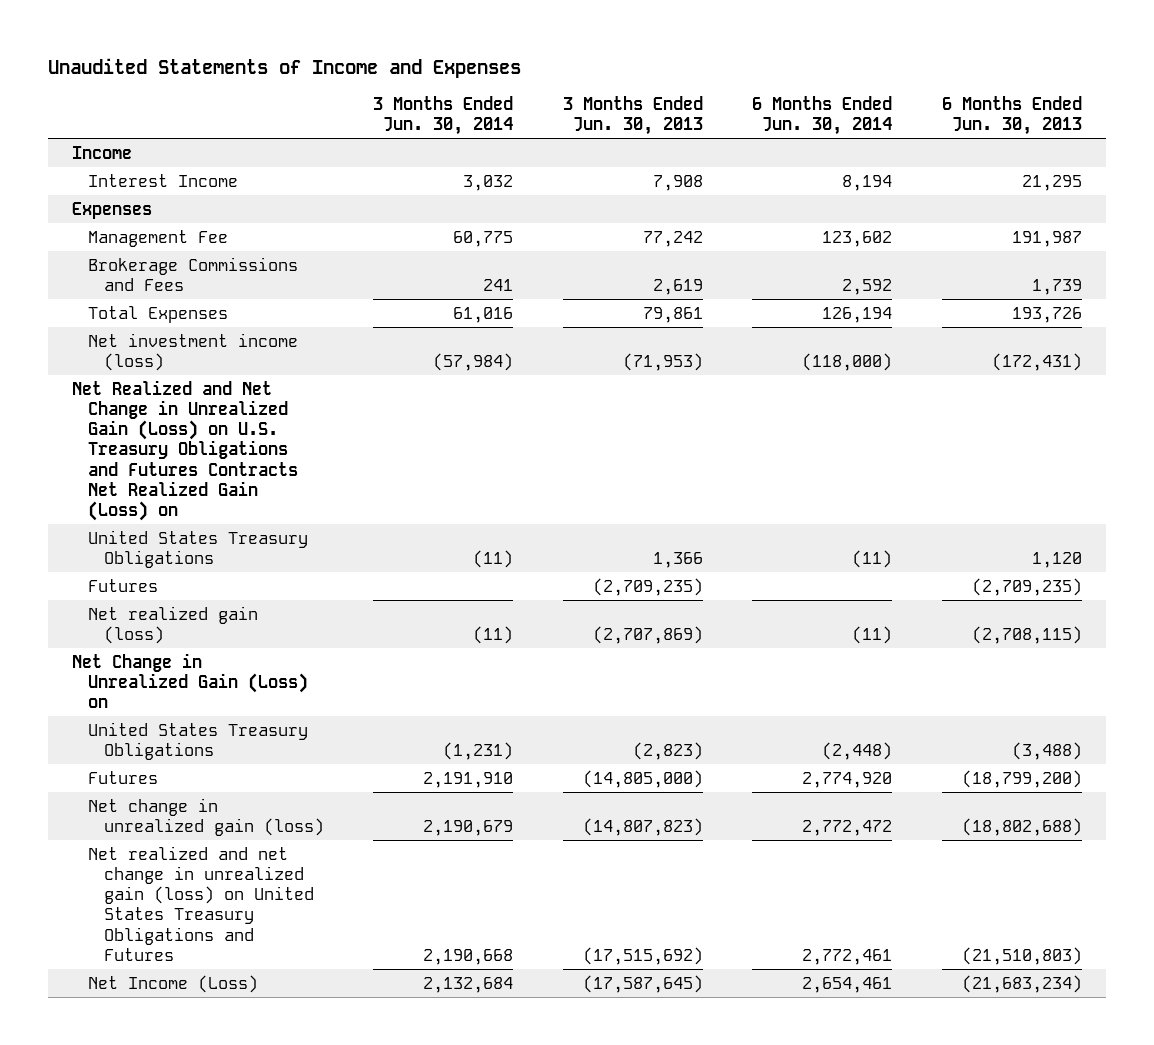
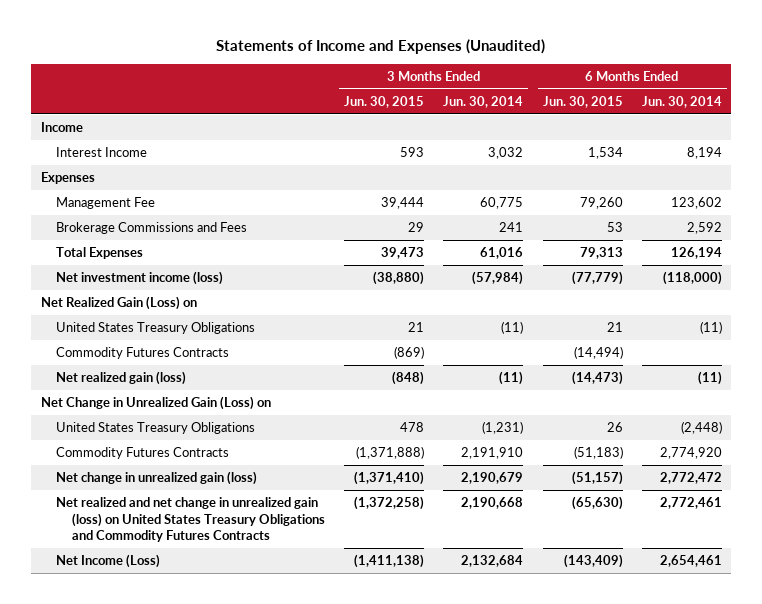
[47,57,521,78] Unaudited Statements of Income and Expenses -> [216,38,546,54] Statements of Income and Expenses (Unaudited)
[562,95,703,136] 3 Months Ended Jun. 30, 2013 -> none
[941,95,1082,136] 6 Months Ended Jun. 30, 2013 -> none
none -> [344,95,425,108] Jun. 30, 2015
none -> [542,95,623,108] Jun. 30, 2015
[72,379,299,522] Net Realized and Net Change in Unrealized Gain (Loss) on U.S. Treasury Obligations and Futures Contracts Net Realized Gain (Loss) on -> [40,296,197,311] Net Realized Gain (Loss) on
[88,578,159,592] Futures -> [56,347,230,360] Commodity Futures Contracts
[88,770,159,784] Futures -> [56,447,230,460] Commodity Futures Contracts
[88,845,314,962] Net realized and net change in unrealized gain (loss) on United States Treasury Obligations and Futures -> [56,497,325,543] Net realized and net change in unrealized gain (loss) on United States Treasury Obligations and Commodity Futures Contracts

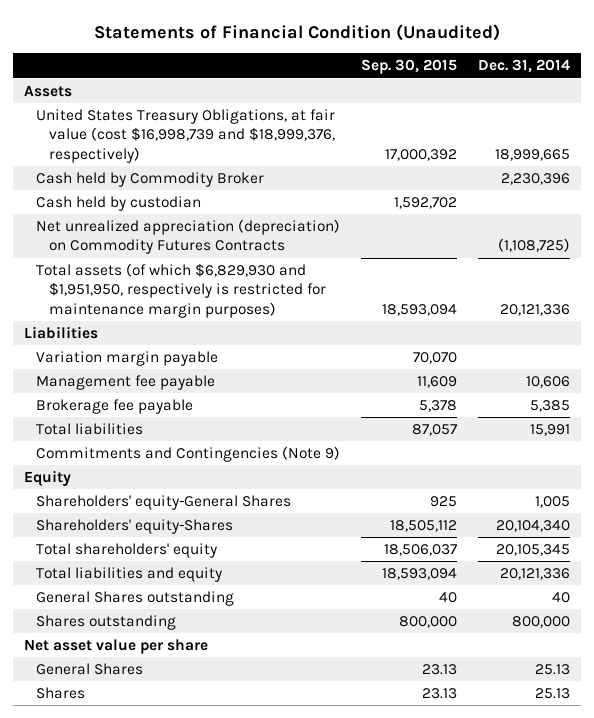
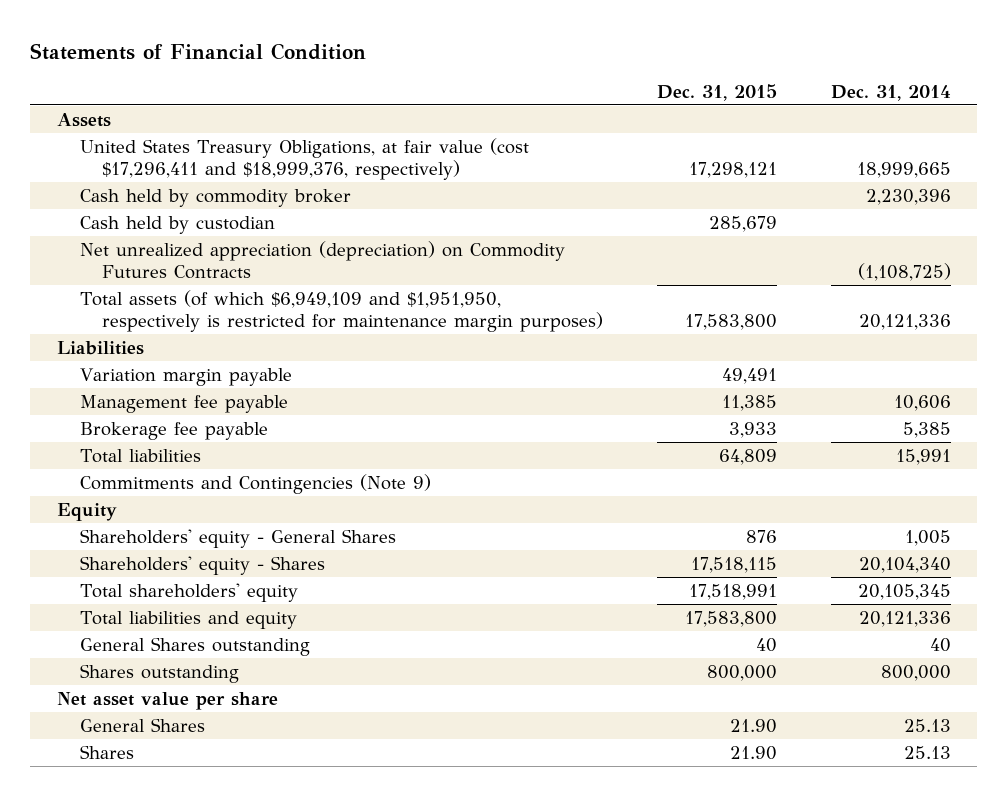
[94,23,501,41] Statements of Financial Condition (Unaudited) -> [30,43,367,61] Statements of Financial Condition
[361,59,458,75] Sep. 30, 2015 -> none
none -> [656,83,777,101] Dec. 31, 2015
[36,109,336,163] United States Treasury Obligations, at fair value (cost $16,998,739 and $18,999,376, respectively) -> [79,137,529,180] United States Treasury Obligations, at fair value (cost $17,296,411 and $18,999,376, respectively)
[36,172,265,188] Cash held by Commodity Broker -> [79,188,351,207] Cash held by commodity broker
[36,263,326,318] Total assets (of which $6,829,930 and $1,951,950, respectively is restricted for maintenance margin purposes) -> [79,289,604,332] Total assets (of which $6,949,109 and $1,951,950, respectively is restricted for maintenance margin purposes)
[36,495,292,511] Shareholders' equity-General Shares -> [79,528,396,548] Shareholders' equity - General Shares
[36,519,234,535] Shareholders' equity-Shares -> [79,555,325,575] Shareholders' equity - Shares

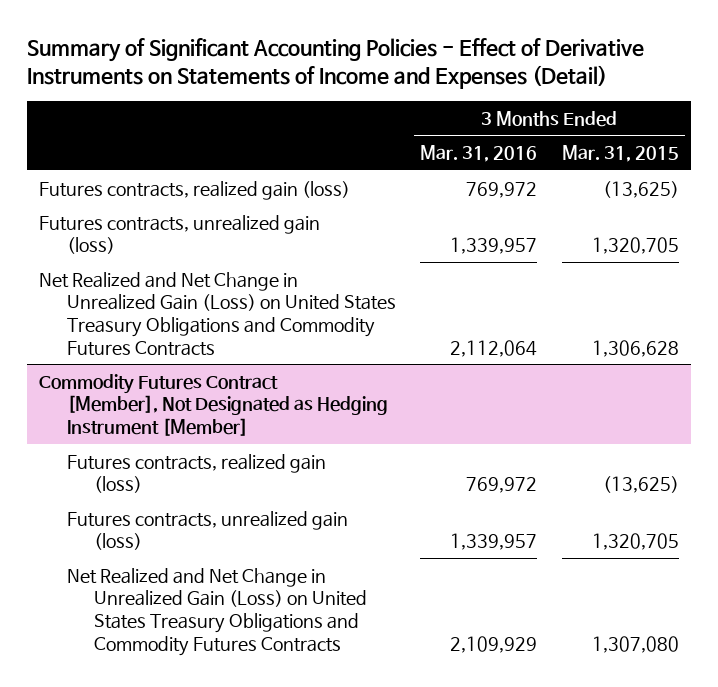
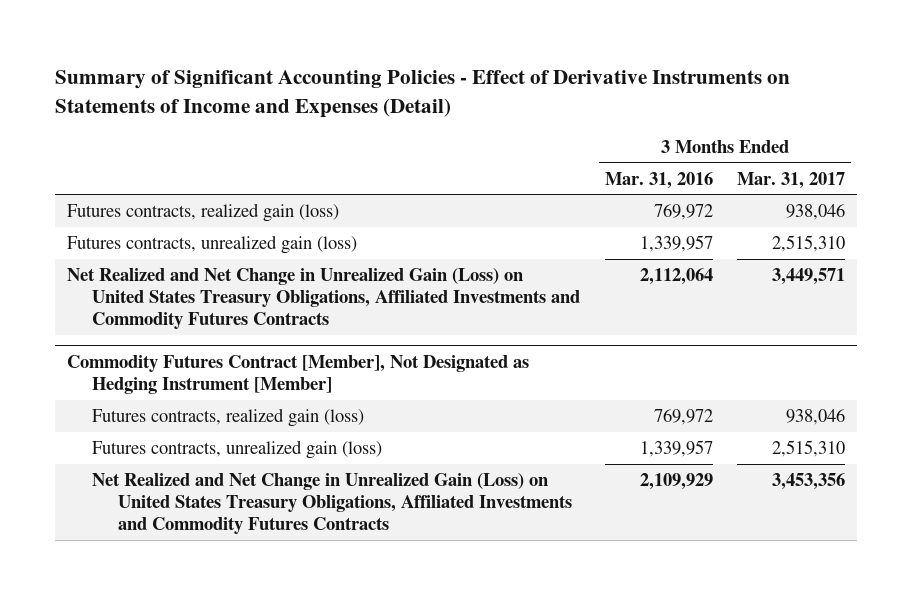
[561,145,679,163] Mar. 31, 2015 -> none
none -> [736,171,845,189] Mar. 31, 2017
[39,271,396,356] Net Realized and Net Change in Unrealized Gain (Loss) on United States Treasury Obligations and Commodity Futures Contracts -> [67,267,581,329] Net Realized and Net Change in Unrealized Gain (Loss) on United States Treasury Obligations, Affiliated Investments and Commodity Futures Contracts
[66,567,368,656] Net Realized and Net Change in Unrealized Gain (Loss) on United States Treasury Obligations and Commodity Futures Contracts -> [92,472,572,534] Net Realized and Net Change in Unrealized Gain (Loss) on United States Treasury Obligations, Affiliated Investments and Commodity Futures Contracts

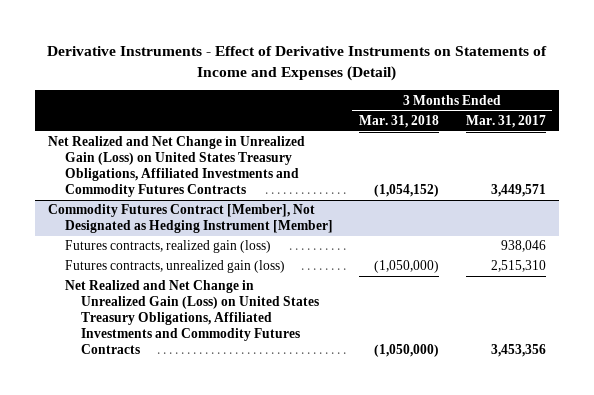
[55,70,791,118] Summary of Significant Accounting Policies - Effect of Derivative Instruments on Statements of Income and Expenses (Detail) -> [46,45,547,81] Derivative Instruments - Effect of Derivative Instruments on Statements of Income and Expenses (Detail)
[604,171,713,189] Mar. 31, 2016 -> none
none -> [359,114,440,128] Mar. 31, 2018
[67,202,340,222] Futures contracts, realized gain (loss) -> none
[67,234,358,254] Futures contracts, unrealized gain (loss) -> none

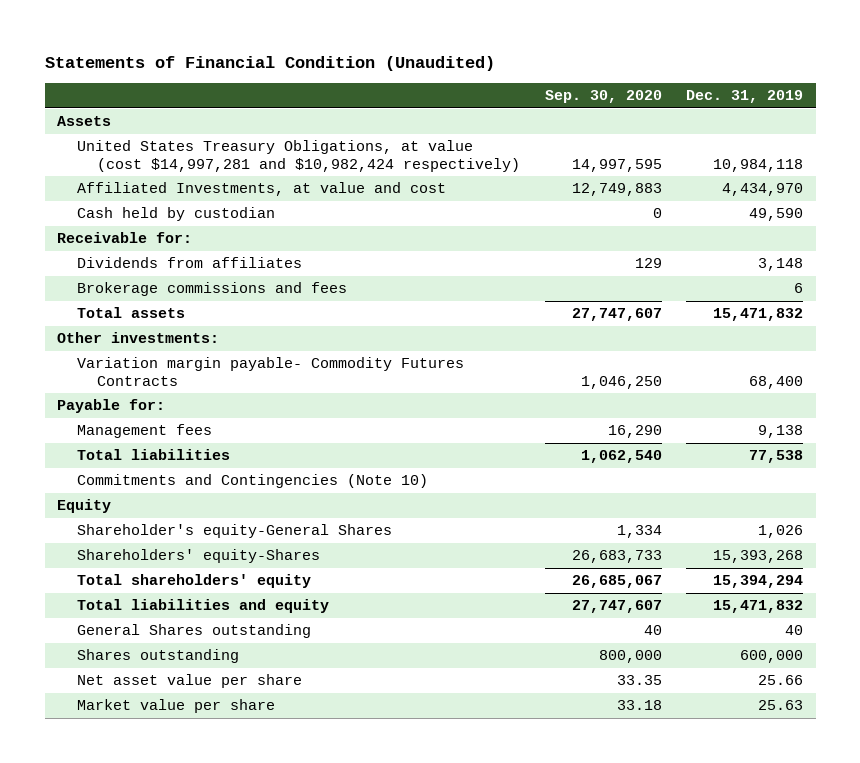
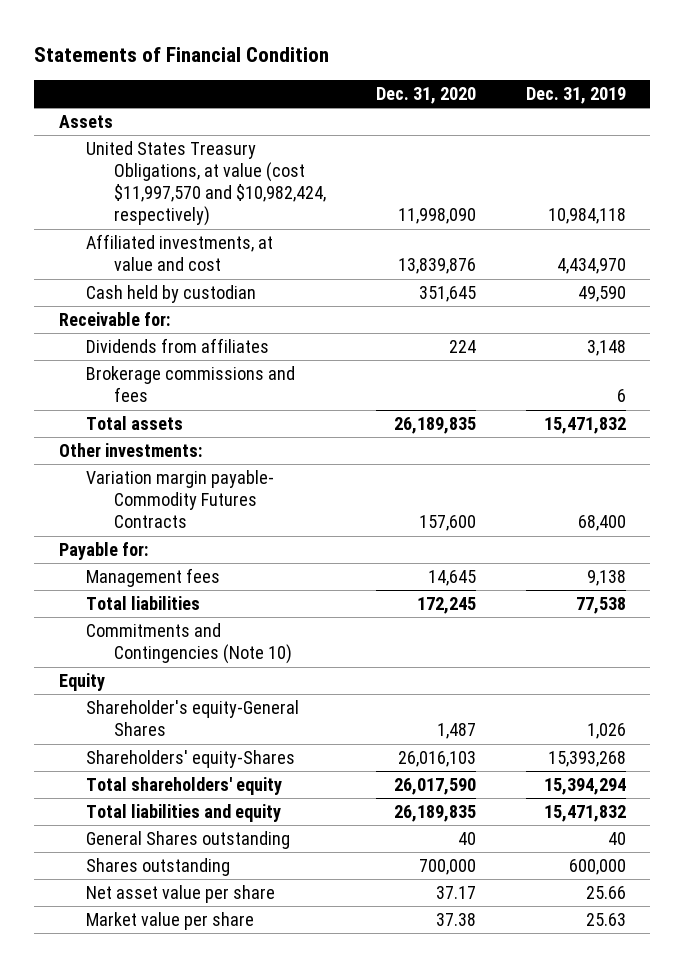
[44,55,495,71] Statements of Financial Condition (Unaudited) -> [33,46,329,62] Statements of Financial Condition
[544,90,662,104] Sep. 30, 2020 -> none
none -> [375,87,476,105] Dec. 31, 2020
[77,140,521,172] United States Treasury Obligations, at value (cost $14,997,281 and $10,982,424 respectively) -> [86,141,326,227] United States Treasury Obligations, at value (cost $11,997,570 and $10,982,424, respectively)
[77,182,447,197] Affiliated Investments, at value and cost -> [86,234,274,272] Affiliated investments, at value and cost

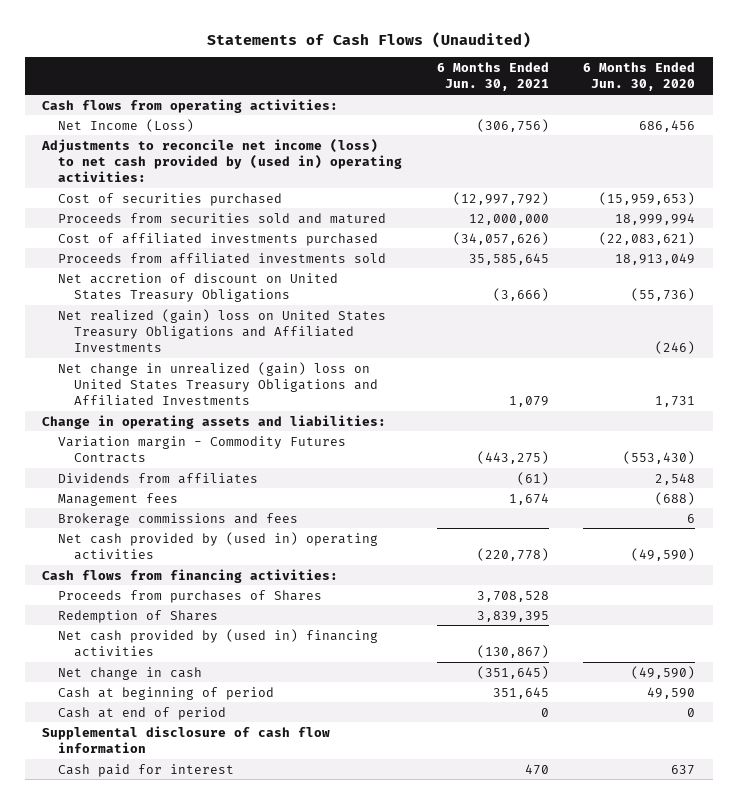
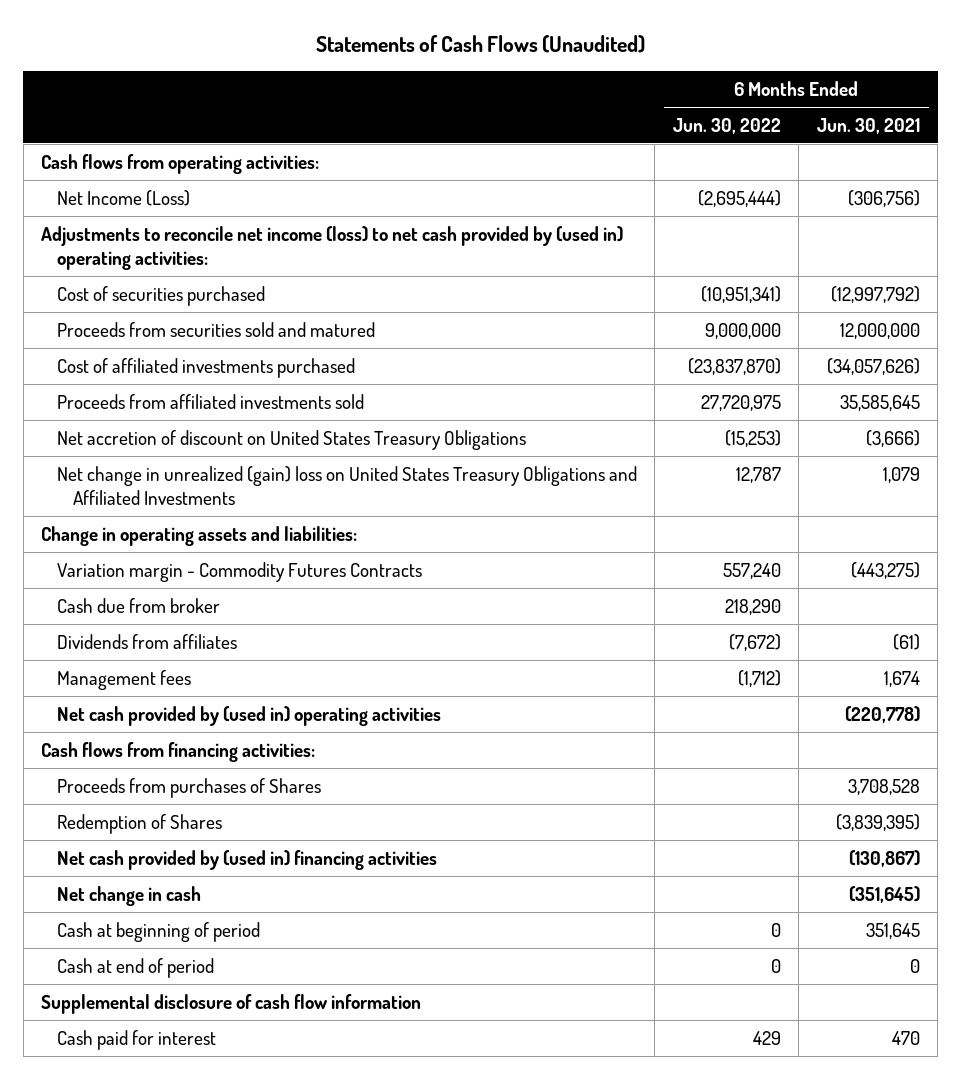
[583,61,696,92] 6 Months Ended Jun. 30, 2020 -> none
none -> [672,117,781,134] Jun. 30, 2022
[58,308,387,353] Net realized (gain) loss on United States Treasury Obligations and Affiliated Investments -> none
none -> [56,597,220,613] Cash due from broker
[58,512,299,526] Brokerage commissions and fees -> none
[476,610,549,622] 3,839,395 -> [835,813,920,831] (3,839,395)

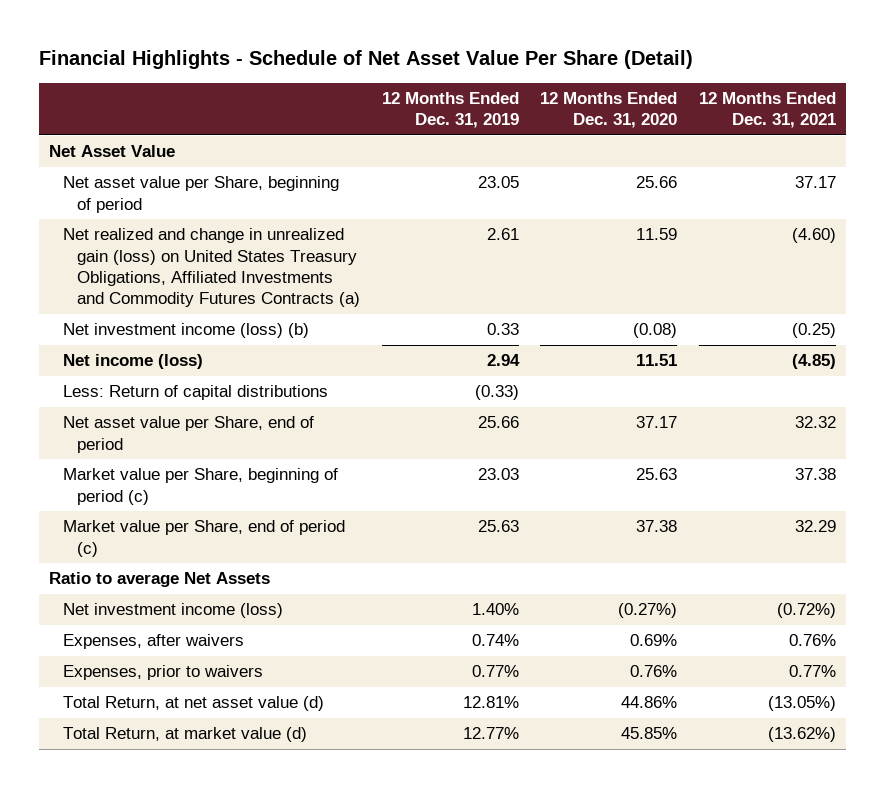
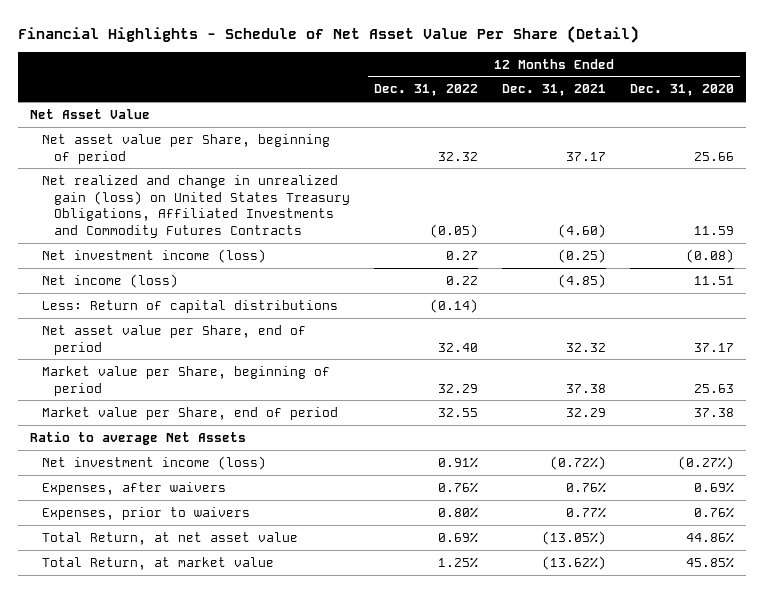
[381,91,519,129] 12 Months Ended Dec. 31, 2019 -> none
none -> [373,84,478,97] Dec. 31, 2022
[63,228,361,308] Net realized and change in unrealized gain (loss) on United States Treasury Obligations, Affiliated Investments and Commodity Futures Contracts (a) -> [41,174,350,238] Net realized and change in unrealized gain (loss) on United States Treasury Obligations, Affiliated Investments and Commodity Futures Contracts
[63,323,310,339] Net investment income (loss) (b) -> [41,248,266,263] Net investment income (loss)
[63,468,339,505] Market value per Share, beginning of period (c) -> [41,365,330,396] Market value per Share, beginning of period
[63,520,346,557] Market value per Share, end of period (c) -> [41,406,338,420] Market value per Share, end of period
[63,696,325,712] Total Return, at net asset value (d) -> [41,531,298,545] Total Return, at net asset value
[63,727,308,743] Total Return, at market value (d) -> [41,556,274,570] Total Return, at market value

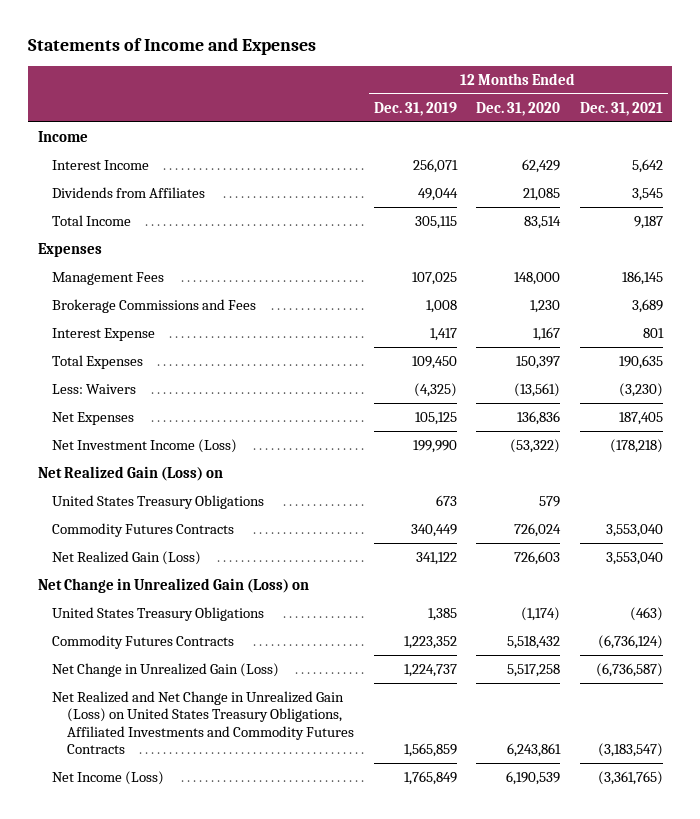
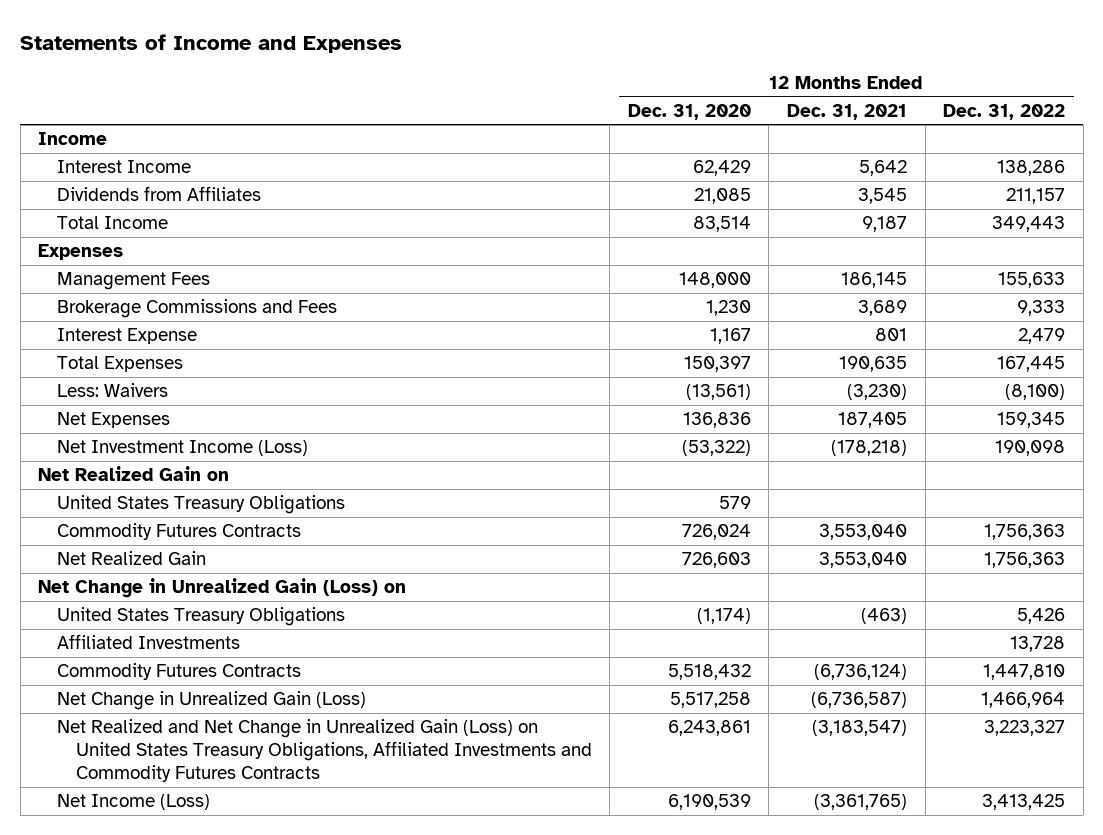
[373,101,457,116] Dec. 31, 2019 -> none
none -> [943,103,1066,120] Dec. 31, 2022
[37,465,223,481] Net Realized Gain (Loss) on -> [38,466,230,482] Net Realized Gain on
[52,550,202,565] Net Realized Gain (Loss) -> [56,551,206,566] Net Realized Gain
none -> [56,634,240,650] Affiliated Investments

